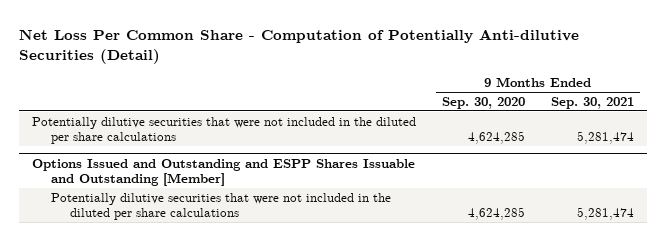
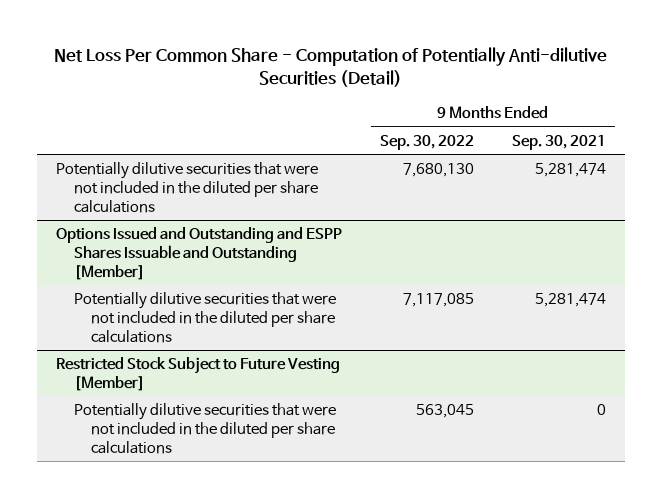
[442,97,526,110] Sep. 30, 2020 -> none
none -> [380,134,475,150] Sep. 30, 2022
none -> [56,357,341,392] Restricted Stock Subject to Future Vesting [Member]
none -> [73,403,336,454] Potentially dilutive securities that were not included in the diluted per share calculations

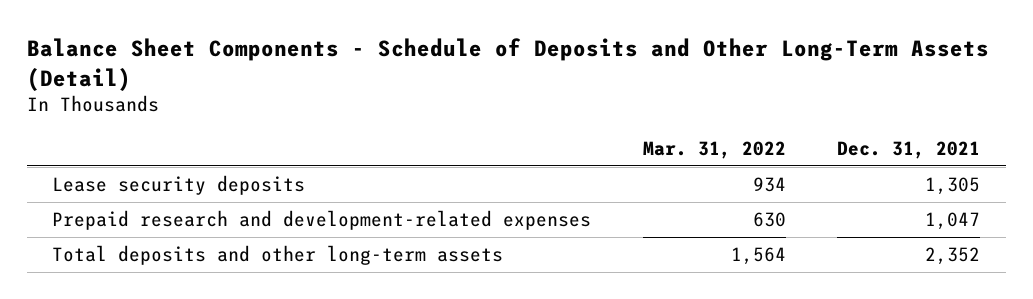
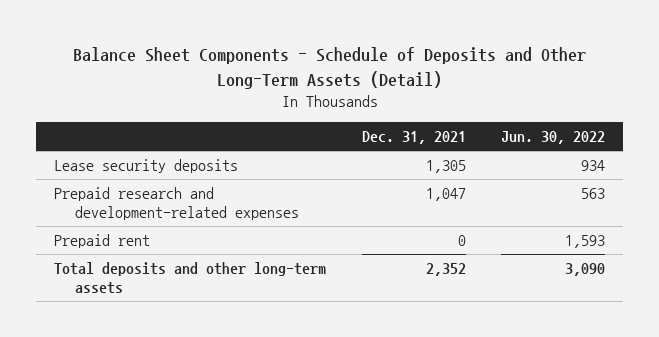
[642,140,786,159] Mar. 31, 2022 -> none
none -> [501,130,606,144] Jun. 30, 2022
none -> [53,234,150,249] Prepaid rent

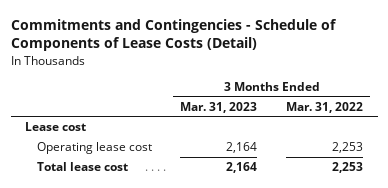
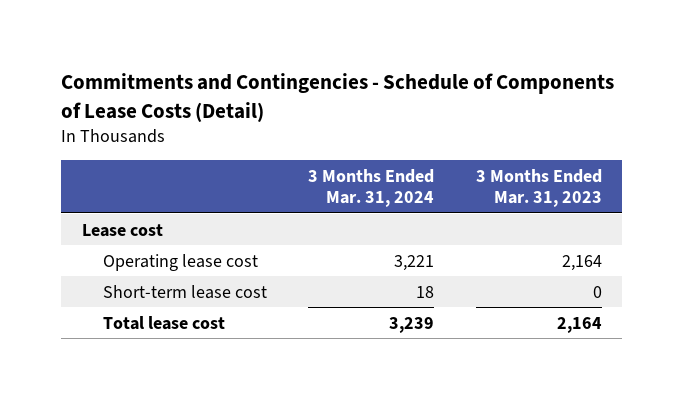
[286,101,364,113] Mar. 31, 2022 -> none
none -> [308,168,435,208] 3 Months Ended Mar. 31, 2024
none -> [103,284,268,299] Short-term lease cost

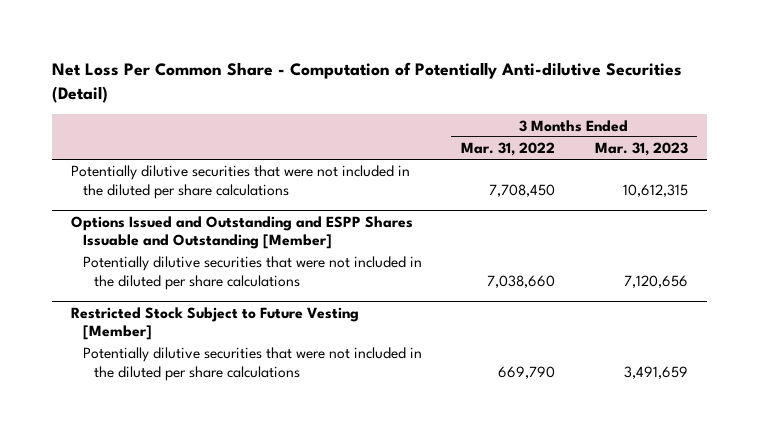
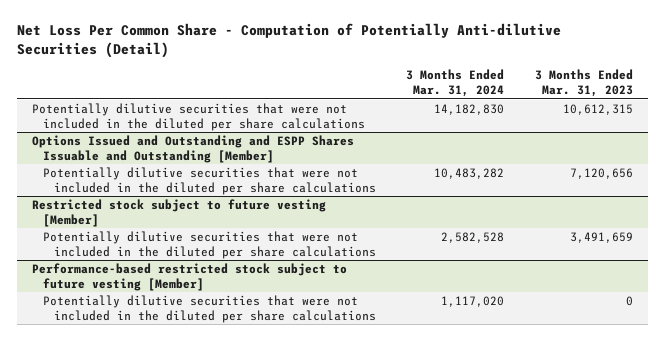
[461,141,556,156] Mar. 31, 2022 -> none
none -> [406,69,505,97] 3 Months Ended Mar. 31, 2024
[71,306,360,341] Restricted Stock Subject to Future Vesting [Member] -> [31,199,326,227] Restricted stock subject to future vesting [Member]
none -> [31,263,347,291] Performance-based restricted stock subject to future vesting [Member]
none -> [42,295,377,323] Potentially dilutive securities that were not included in the diluted per share calculations

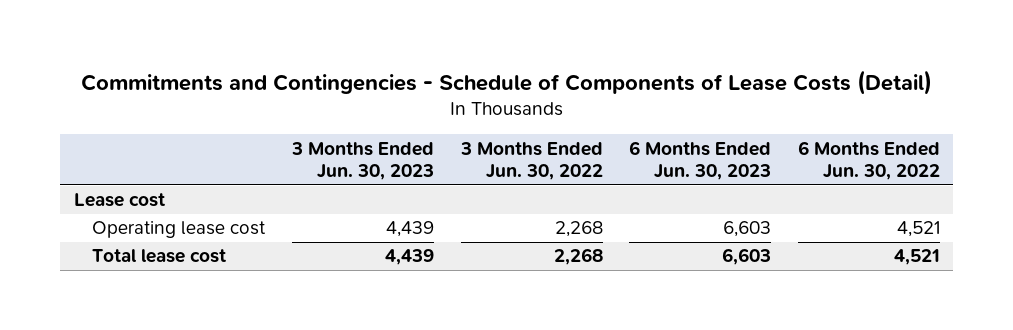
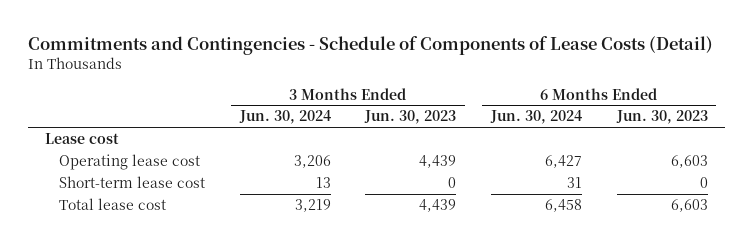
[459,141,603,181] 3 Months Ended Jun. 30, 2022 -> none
[797,140,940,181] 6 Months Ended Jun. 30, 2022 -> none
none -> [238,110,331,125] Jun. 30, 2024
none -> [490,110,583,125] Jun. 30, 2024
none -> [59,176,206,189] Short-term lease cost

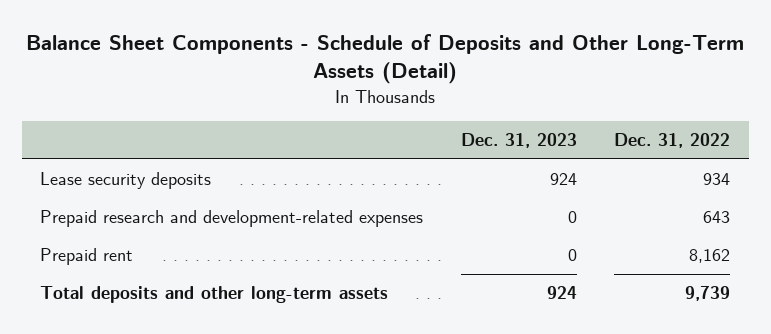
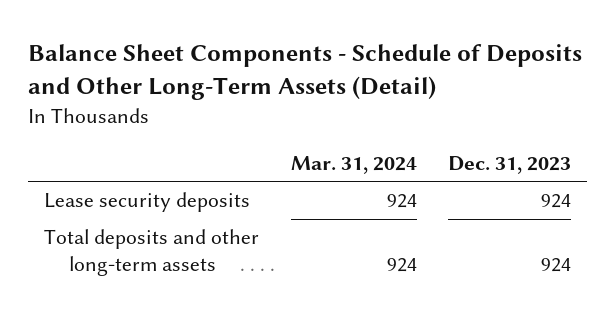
[614,133,731,149] Dec. 31, 2022 -> none
none -> [290,155,417,174] Mar. 31, 2024
[40,210,424,228] Prepaid research and development-related expenses -> none
[40,248,134,266] Prepaid rent -> none

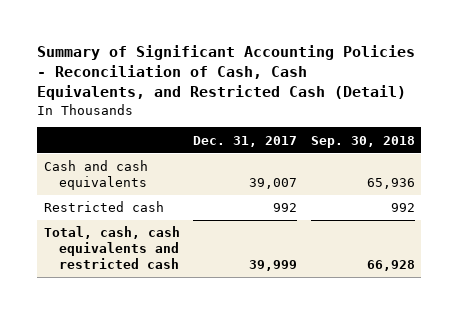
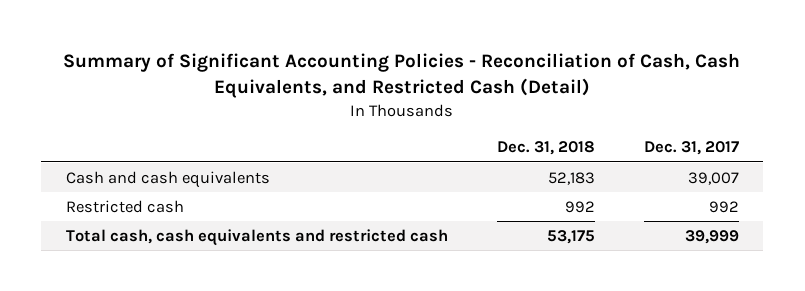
[310,135,415,148] Sep. 30, 2018 -> none
none -> [496,141,595,156] Dec. 31, 2018
[43,226,180,269] Total, cash, cash equivalents and restricted cash -> [65,228,448,246] Total cash, cash equivalents and restricted cash

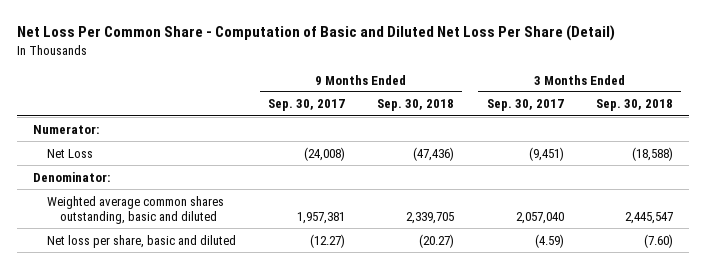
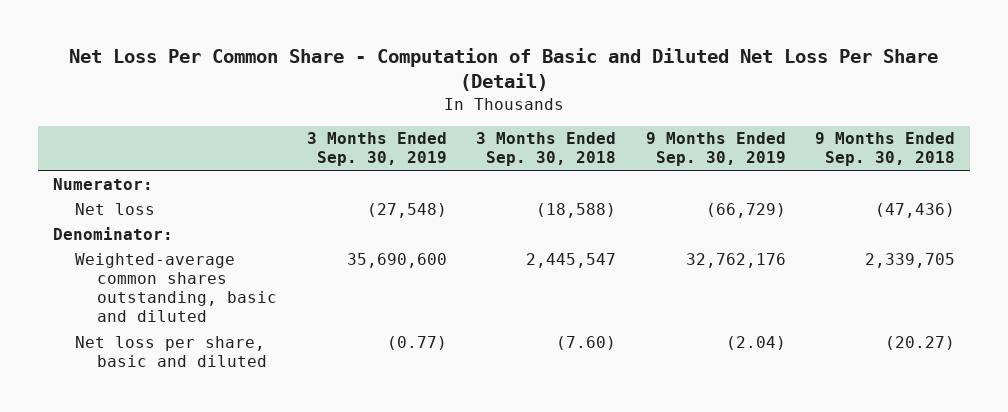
[267,99,345,112] Sep. 30, 2017 -> none
[486,99,564,112] Sep. 30, 2017 -> none
none -> [306,132,447,167] 3 Months Ended Sep. 30, 2019
none -> [645,132,786,167] 9 Months Ended Sep. 30, 2019
[46,148,93,158] Net Loss -> [75,202,156,215] Net loss
[46,195,224,225] Weighted average common shares outstanding, basic and diluted -> [75,252,278,323] Weighted-average common shares outstanding, basic and diluted

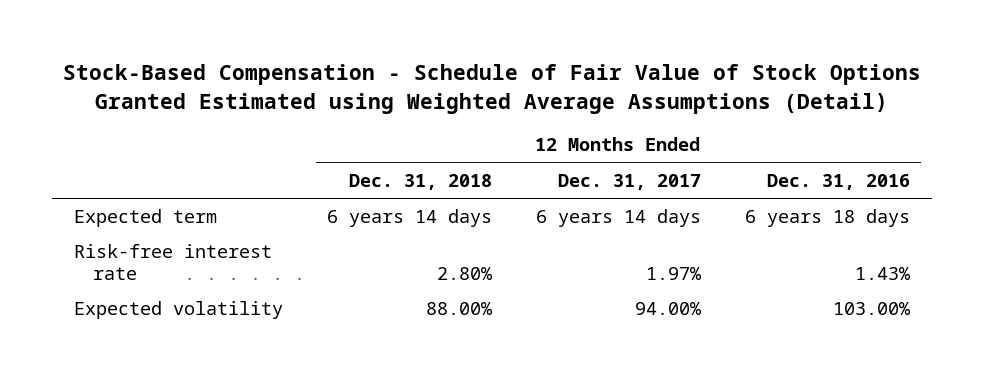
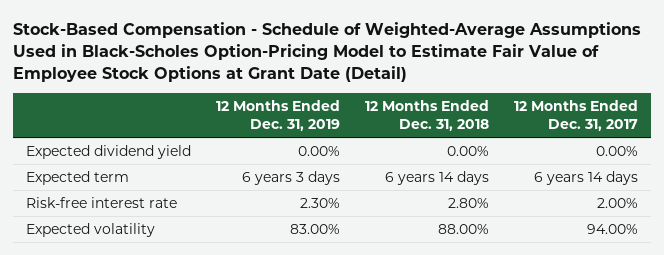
[62,64,921,114] Stock-Based Compensation - Schedule of Fair Value of Stock Options Granted Estimated using Weighted Average Assumptions (Detail) -> [12,21,641,82] Stock-Based Compensation - Schedule of Weighted-Average Assumptions Used in Black-Scholes Option-Pricing Model to Estimate Fair Value of Employee Stock Options at Grant Date (Detail)
[766,173,910,190] Dec. 31, 2016 -> none
none -> [215,99,340,132] 12 Months Ended Dec. 31, 2019
none -> [25,145,191,160] Expected dividend yield
[645,266,702,280] 1.97% -> [597,198,639,209] 2.00%

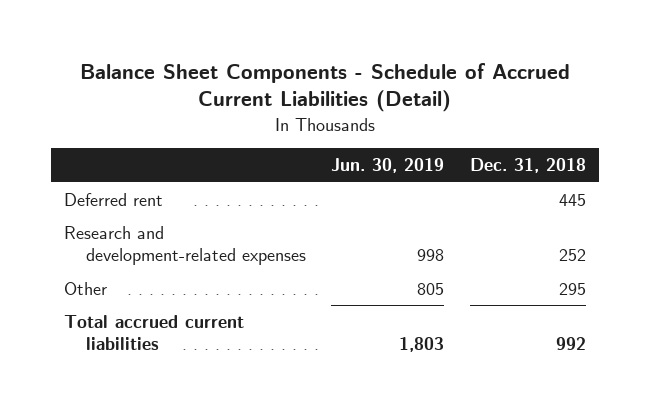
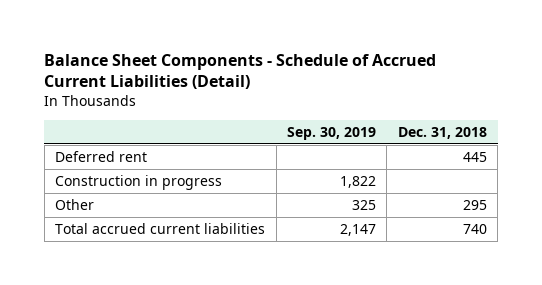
[331,158,445,174] Jun. 30, 2019 -> none
none -> [286,126,376,140] Sep. 30, 2019
[63,225,306,266] Research and development-related expenses -> none
none -> [55,175,223,191] Construction in progress
[556,337,587,351] 992 -> [462,224,487,235] 740

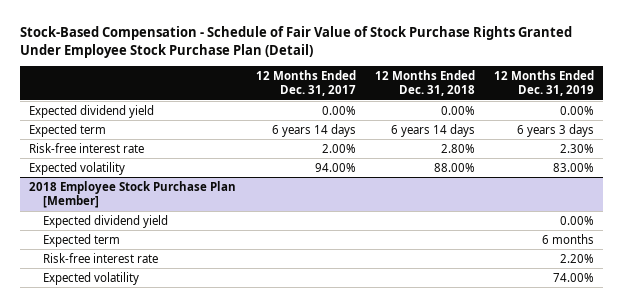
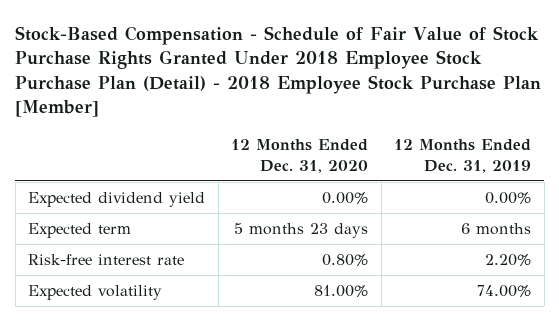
[19,26,572,58] Stock-Based Compensation - Schedule of Fair Value of Stock Purchase Rights Granted Under Employee Stock Purchase Plan (Detail) -> [15,25,542,118] Stock-Based Compensation - Schedule of Fair Value of Stock Purchase Rights Granted Under 2018 Employee Stock Purchase Plan (Detail) - 2018 Employee Stock Purchase Plan [Member]
[255,69,356,97] 12 Months Ended Dec. 31, 2017 -> none
[374,69,475,97] 12 Months Ended Dec. 31, 2018 -> none
none -> [231,139,369,173] 12 Months Ended Dec. 31, 2020
[29,123,107,137] Expected term -> none
[29,142,145,153] Risk-free interest rate -> none
[29,161,126,175] Expected volatility -> none
[29,180,237,209] 2018 Employee Stock Purchase Plan [Member] -> none
[42,214,168,228] Expected dividend yield -> none

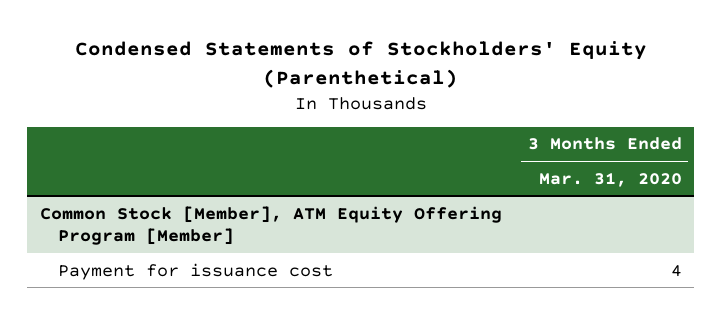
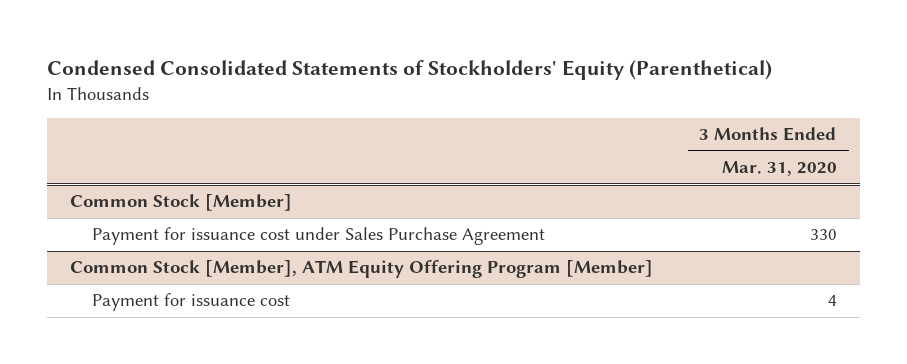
[74,41,647,88] Condensed Statements of Stockholders' Equity (Parenthetical) -> [46,60,772,81] Condensed Consolidated Statements of Stockholders' Equity (Parenthetical)
none -> [70,194,293,212] Common Stock [Member]
none -> [92,227,546,246] Payment for issuance cost under Sales Purchase Agreement

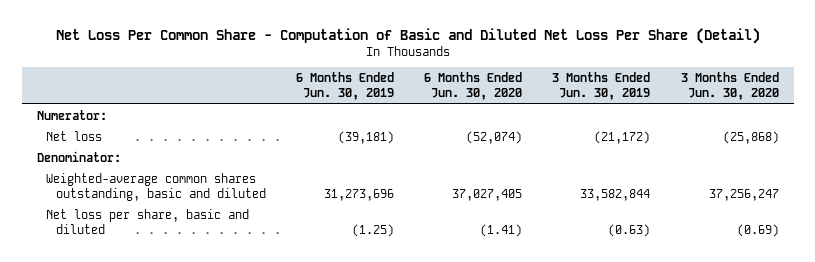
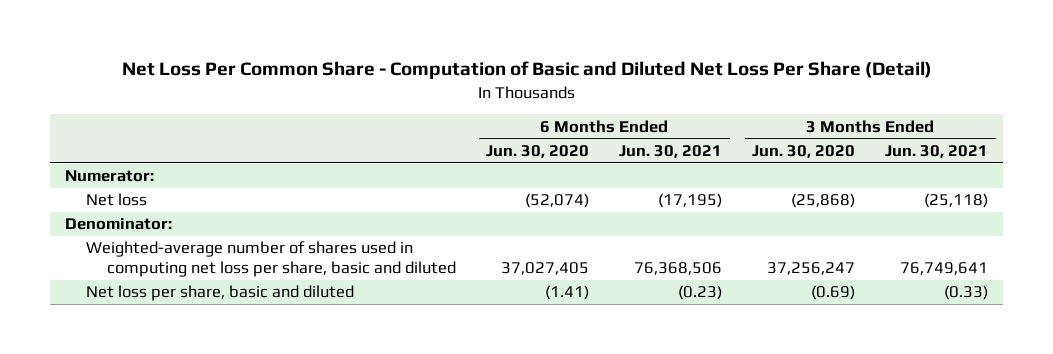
[295,72,394,101] 6 Months Ended Jun. 30, 2019 -> none
[552,72,651,101] 3 Months Ended Jun. 30, 2019 -> none
none -> [619,144,723,158] Jun. 30, 2021
none -> [885,144,989,158] Jun. 30, 2021
[46,172,266,201] Weighted-average common shares outstanding, basic and diluted -> [85,241,457,278] Weighted-average number of shares used in computing net loss per share, basic and diluted

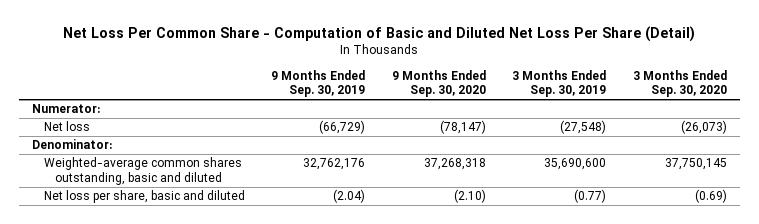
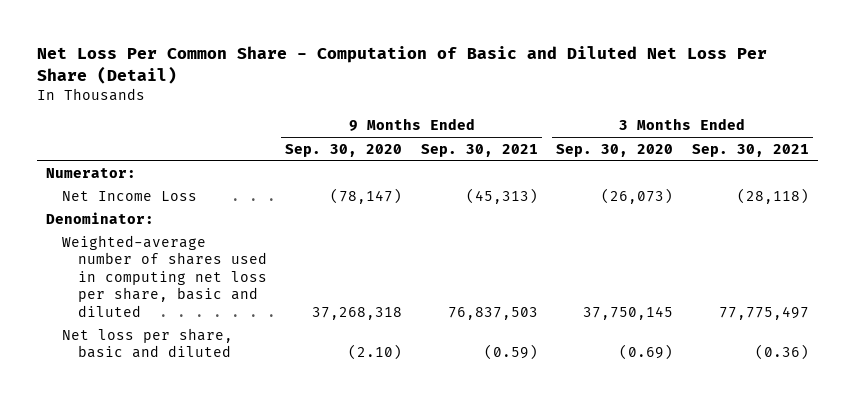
[271,70,366,98] 9 Months Ended Sep. 30, 2019 -> none
[512,70,607,98] 3 Months Ended Sep. 30, 2019 -> none
none -> [420,143,538,157] Sep. 30, 2021
none -> [691,143,809,157] Sep. 30, 2021
[43,121,90,132] Net loss -> [62,190,198,201] Net Income Loss
[43,157,242,185] Weighted-average common shares outstanding, basic and diluted -> [62,234,267,317] Weighted-average number of shares used in computing net loss per share, basic and diluted

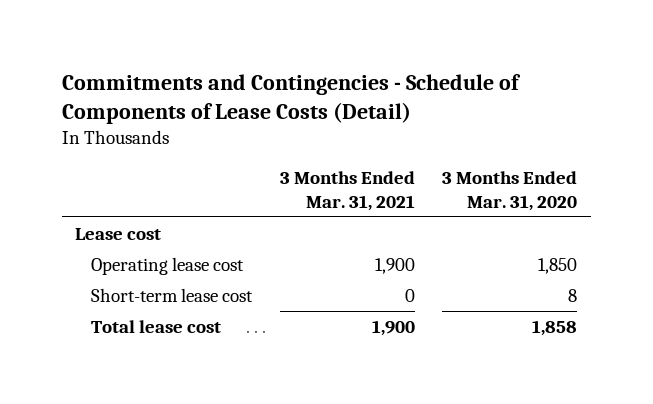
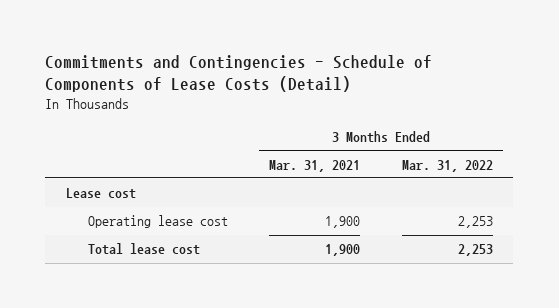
[442,171,578,211] 3 Months Ended Mar. 31, 2020 -> none
none -> [401,159,493,172] Mar. 31, 2022
[91,287,254,302] Short-term lease cost -> none

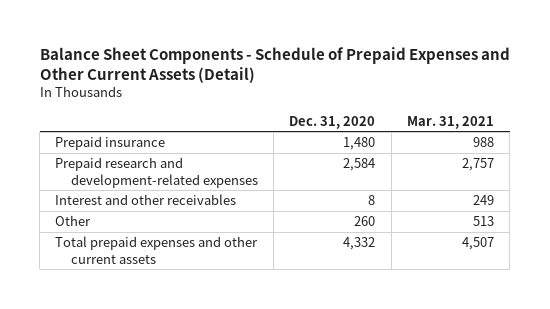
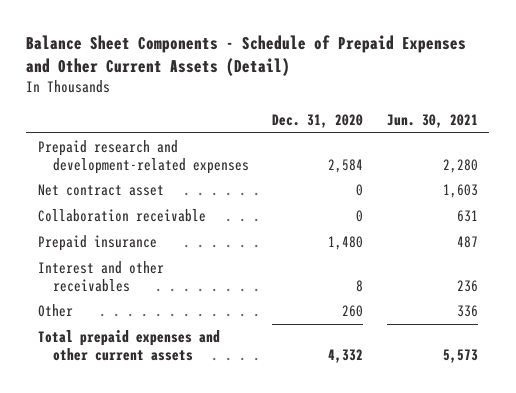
[407,115,495,129] Mar. 31, 2021 -> none
none -> [386,114,478,129] Jun. 30, 2021
none -> [38,184,165,197] Net contract asset
none -> [38,209,207,223] Collaboration receivable
[55,136,166,151] Prepaid insurance -> [38,235,158,252] Prepaid insurance

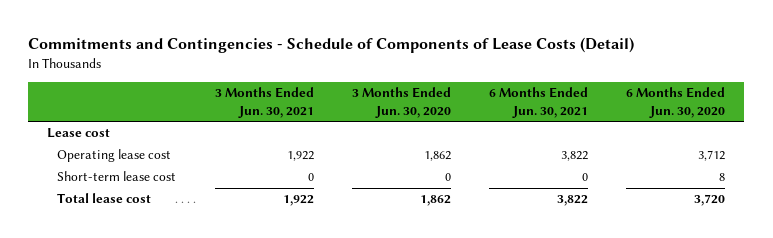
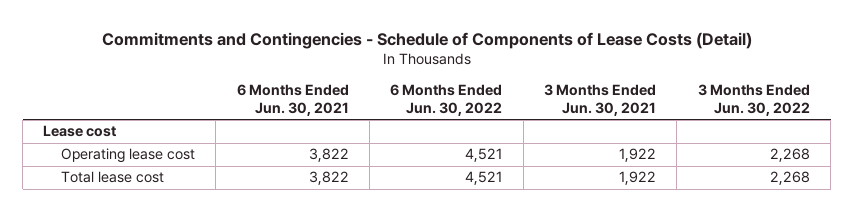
[351,87,451,118] 3 Months Ended Jun. 30, 2020 -> none
[626,87,726,118] 6 Months Ended Jun. 30, 2020 -> none
none -> [390,83,503,116] 6 Months Ended Jun. 30, 2022
none -> [697,83,810,116] 3 Months Ended Jun. 30, 2022
[57,171,177,182] Short-term lease cost -> none

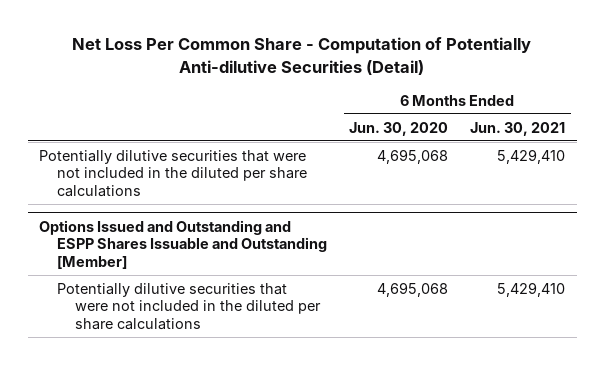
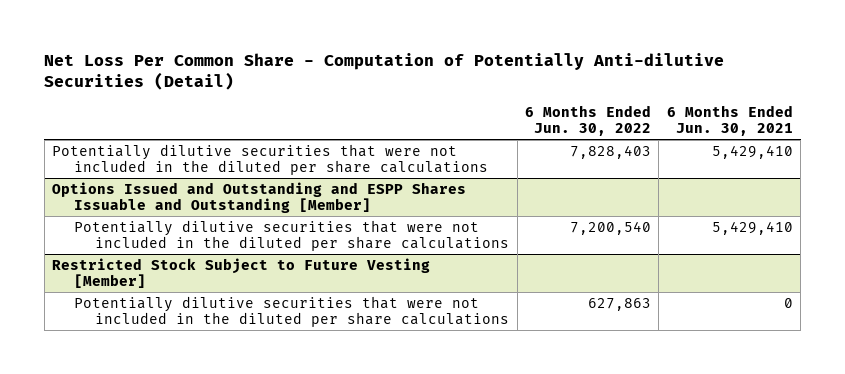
[349,121,449,136] Jun. 30, 2020 -> none
none -> [525,104,652,136] 6 Months Ended Jun. 30, 2022
none -> [52,257,431,289] Restricted Stock Subject to Future Vesting [Member]
none -> [73,295,510,328] Potentially dilutive securities that were not included in the diluted per share calculations

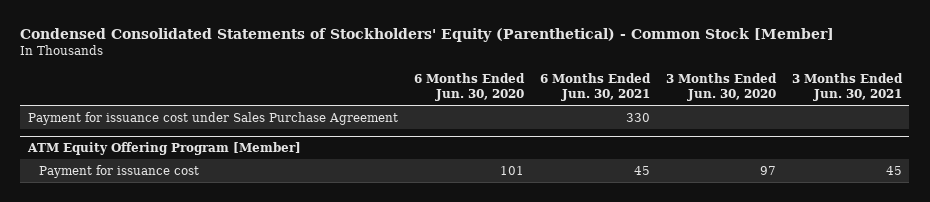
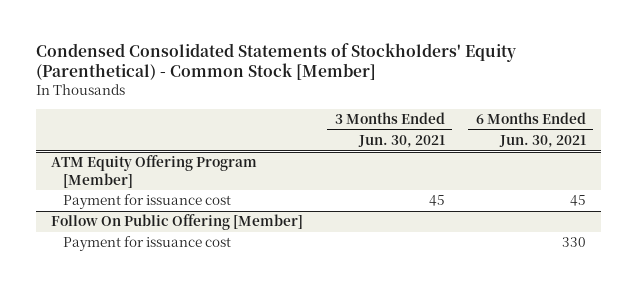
[413,73,525,102] 6 Months Ended Jun. 30, 2020 -> none
[665,73,777,102] 3 Months Ended Jun. 30, 2020 -> none
[28,111,399,125] Payment for issuance cost under Sales Purchase Agreement -> none
none -> [51,214,304,231] Follow On Public Offering [Member]
none -> [63,236,232,252] Payment for issuance cost

